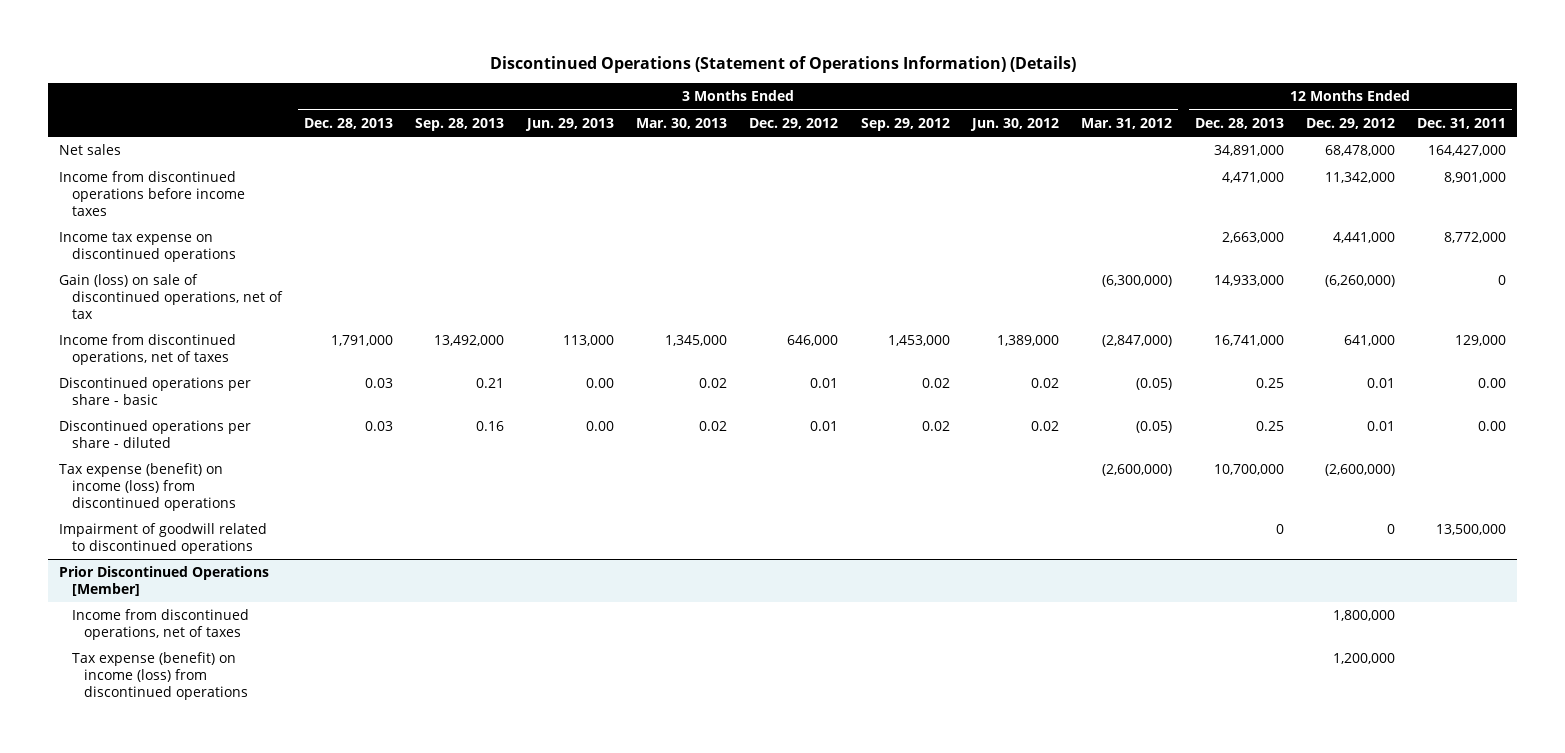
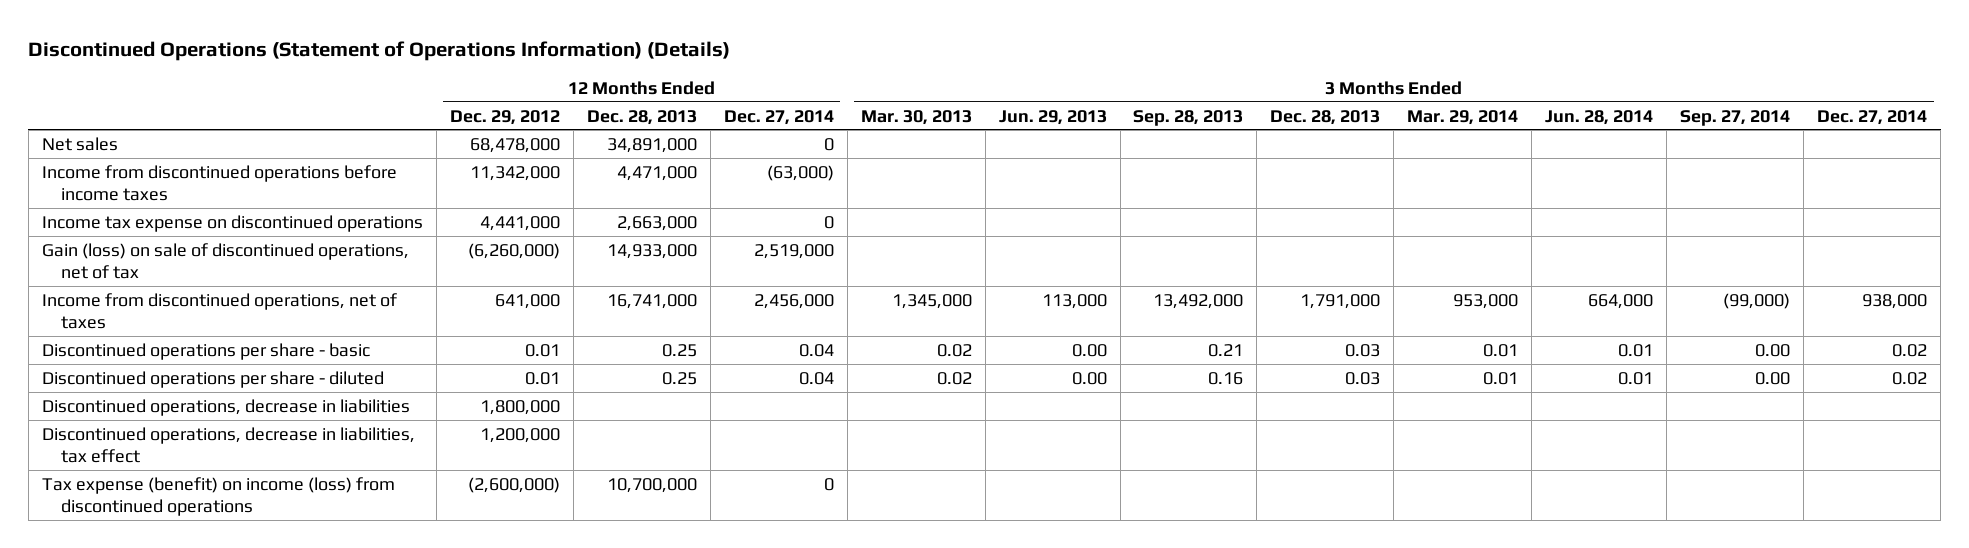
[749,117,839,129] Dec. 29, 2012 -> none
[860,117,950,131] Sep. 29, 2012 -> none
[969,117,1059,131] Jun. 30, 2012 -> none
[1081,117,1173,129] Mar. 31, 2012 -> none
[1417,117,1507,129] Dec. 31, 2011 -> none
none -> [723,109,834,125] Dec. 27, 2014
none -> [1407,109,1519,125] Mar. 29, 2014
none -> [1545,109,1654,125] Jun. 28, 2014
none -> [1680,109,1791,126] Sep. 27, 2014
none -> [1817,109,1928,125] Dec. 27, 2014
none -> [41,398,410,416] Discontinued operations, decrease in liabilities
none -> [41,426,415,463] Discontinued operations, decrease in liabilities, tax effect
[58,523,267,555] Impairment of goodwill related to discontinued operations -> none
[58,566,269,597] Prior Discontinued Operations [Member] -> none
[71,609,249,641] Income from discontinued operations, net of taxes -> none
[71,652,249,700] Tax expense (benefit) on income (loss) from discontinued operations -> none

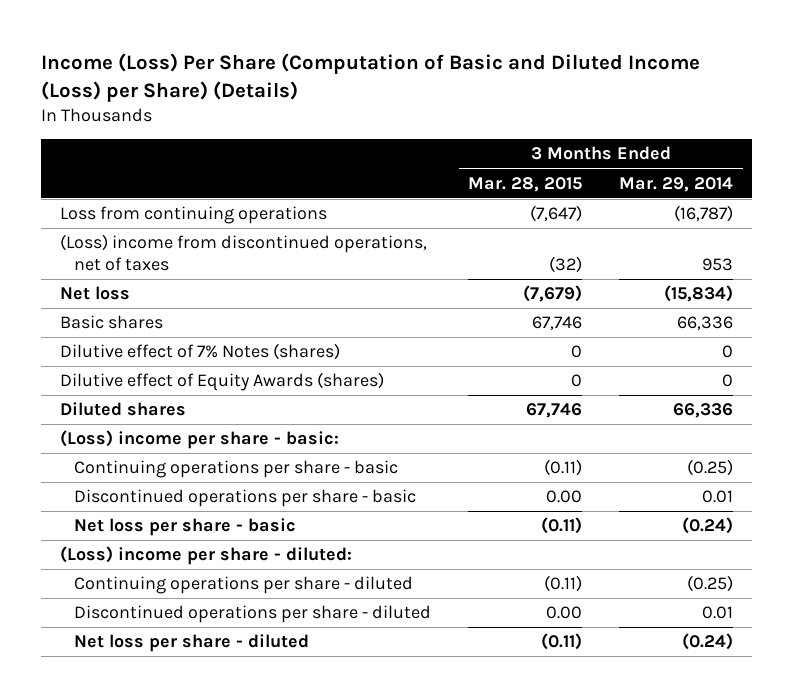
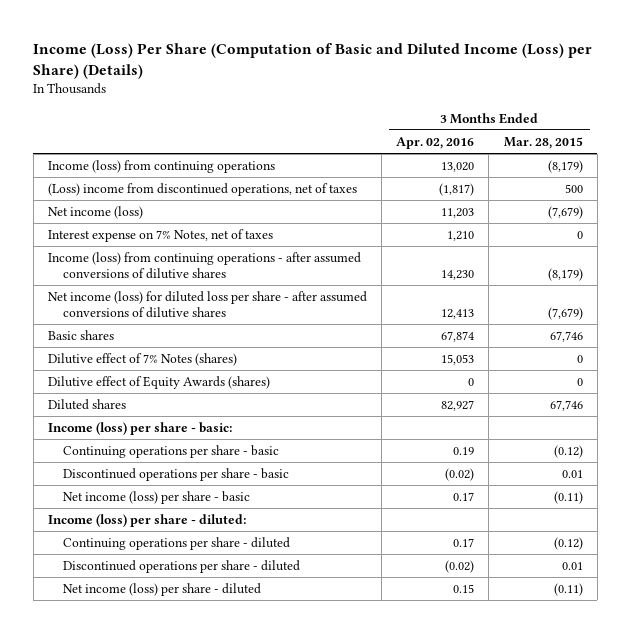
[619,176,734,192] Mar. 29, 2014 -> none
none -> [396,136,475,149] Apr. 02, 2016
[59,206,327,225] Loss from continuing operations -> [47,159,275,173] Income (loss) from continuing operations
[530,205,583,223] (7,647) -> [547,159,583,173] (8,179)
[549,256,583,274] (32) -> [564,183,583,193] 500
[59,286,130,301] Net loss -> [47,205,143,219] Net income (loss)
none -> [47,228,273,242] Interest expense on 7% Notes, net of taxes
none -> [47,251,361,280] Income (loss) from continuing operations - after assumed conversions of dilutive shares
none -> [47,290,367,319] Net income (loss) for diluted loss per share - after assumed conversions of dilutive shares
[59,430,339,450] (Loss) income per share - basic: -> [47,421,232,435] Income (loss) per share - basic:
[544,459,583,477] (0.11) -> [553,444,583,458] (0.12)
[546,490,583,504] 0.00 -> [561,469,583,478] 0.01
[74,518,297,537] Net loss per share - basic -> [63,490,251,504] Net income (loss) per share - basic
[59,546,352,566] (Loss) income per share - diluted: -> [47,513,246,527] Income (loss) per share - diluted:
[544,575,583,593] (0.11) -> [553,536,583,550] (0.12)
[546,606,583,620] 0.00 -> [561,561,583,570] 0.01
[74,634,310,653] Net loss per share - diluted -> [63,582,262,596] Net income (loss) per share - diluted

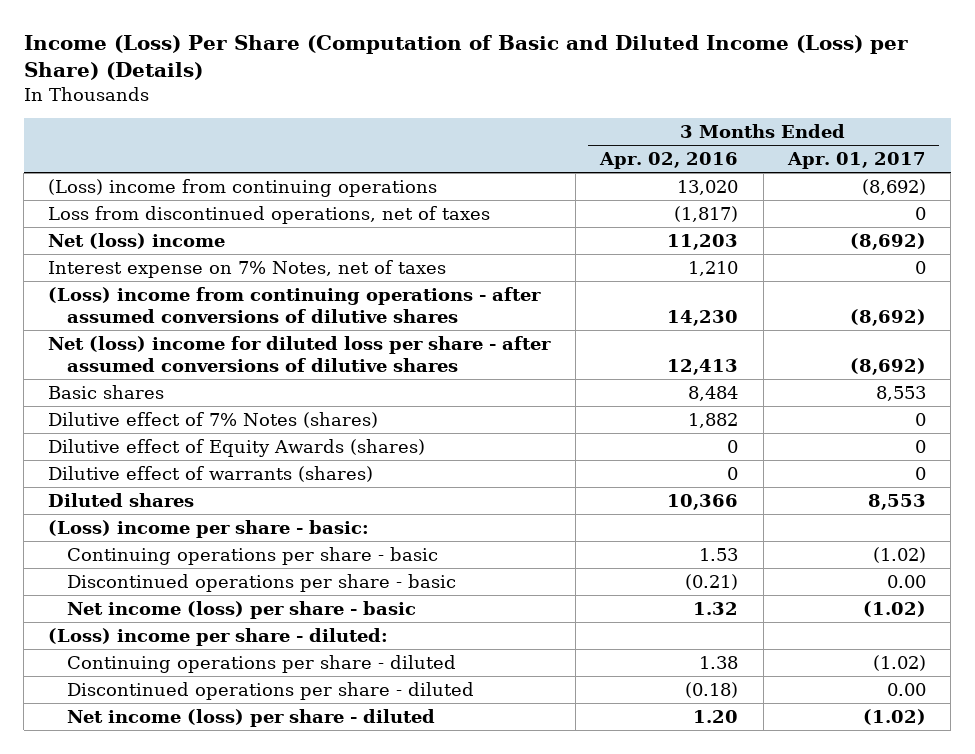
[503,136,583,149] Mar. 28, 2015 -> none
none -> [787,152,927,170] Apr. 01, 2017
[47,159,275,173] Income (loss) from continuing operations -> [48,178,438,197] (Loss) income from continuing operations
[47,182,357,196] (Loss) income from discontinued operations, net of taxes -> [48,205,491,224] Loss from discontinued operations, net of taxes
[47,205,143,219] Net income (loss) -> [48,232,226,249] Net (loss) income
[47,251,361,280] Income (loss) from continuing operations - after assumed conversions of dilutive shares -> [48,286,542,323] (Loss) income from continuing operations - after assumed conversions of dilutive shares
[47,290,367,319] Net income (loss) for diluted loss per share - after assumed conversions of dilutive shares -> [48,335,552,372] Net (loss) income for diluted loss per share - after assumed conversions of dilutive shares
[441,330,475,342] 67,874 -> [688,385,739,401] 8,484
[441,353,475,365] 15,053 -> [688,412,739,428] 1,882
none -> [48,465,374,482] Dilutive effect of warrants (shares)
[441,399,475,411] 82,927 -> [667,493,739,510] 10,366
[47,421,232,435] Income (loss) per share - basic: -> [48,519,370,538] (Loss) income per share - basic:
[453,446,475,455] 0.19 -> [699,547,739,561] 1.53
[445,467,475,481] (0.02) -> [685,573,739,590] (0.21)
[453,491,475,501] 0.17 -> [693,601,739,615] 1.32
[47,513,246,527] Income (loss) per share - diluted: -> [48,627,389,646] (Loss) income per share - diluted:
[453,537,475,547] 0.17 -> [699,655,739,669] 1.38
[445,559,475,573] (0.02) -> [685,681,739,698] (0.18)
[453,583,475,593] 0.15 -> [693,709,739,723] 1.20

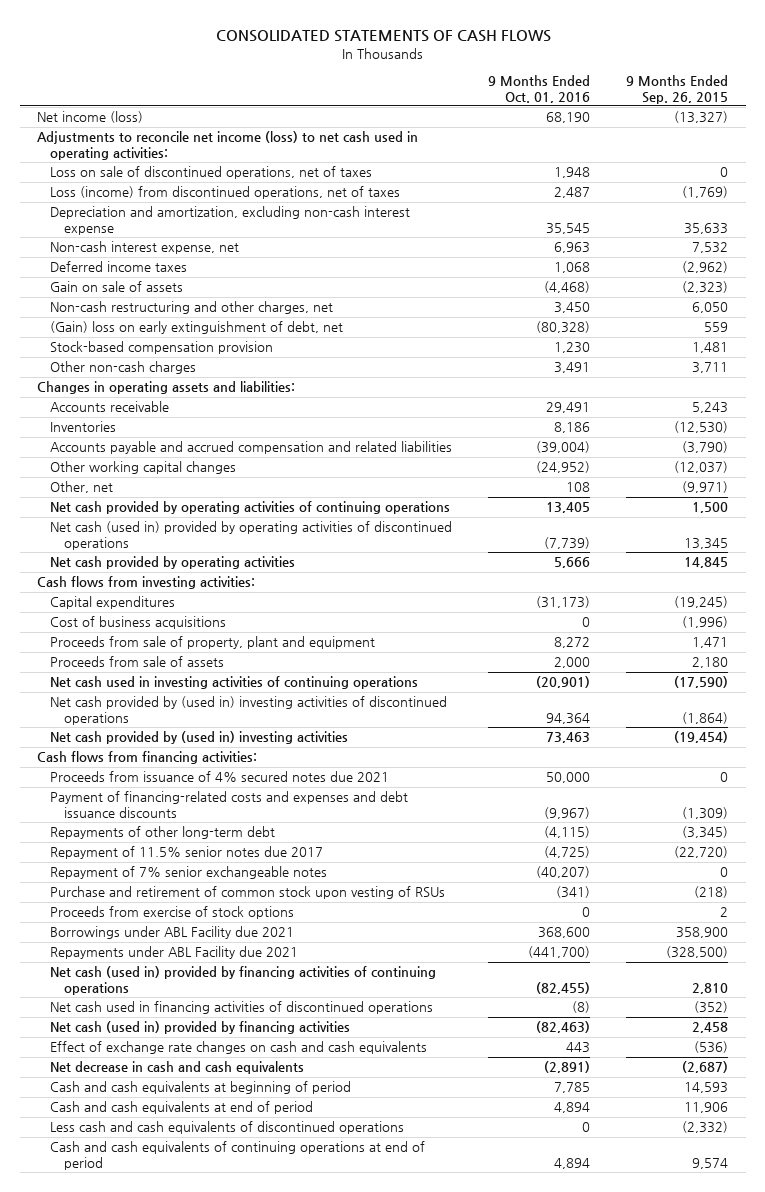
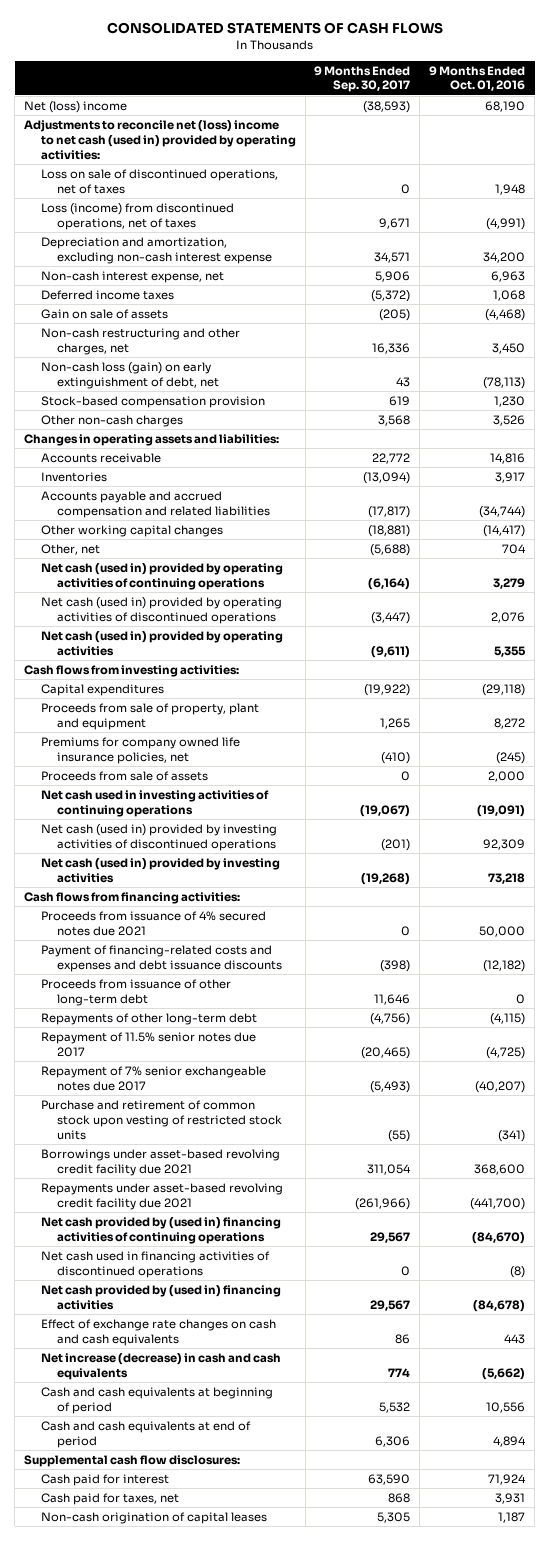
[626,75,729,104] 9 Months Ended Sep. 26, 2015 -> none
none -> [314,65,411,93] 9 Months Ended Sep. 30, 2017
[37,111,144,124] Net income (loss) -> [24,101,128,114] Net (loss) income
[37,131,419,160] Adjustments to reconcile net income (loss) to net cash used in operating activities: -> [24,120,296,160] Adjustments to reconcile net (loss) income to net cash (used in) provided by operating activities:
[554,187,591,199] 2,487 -> [486,217,526,230] (4,991)
[546,222,591,234] 35,545 -> [483,251,526,263] 34,200
[50,321,344,335] (Gain) loss on early extinguishment of debt, net -> [40,362,220,389] Non-cash loss (gain) on early extinguishment of debt, net
[536,321,591,334] (80,328) -> [483,376,526,389] (78,113)
[554,362,591,374] 3,491 -> [493,415,526,427] 3,526
[546,402,591,414] 29,491 -> [490,453,526,465] 14,816
[554,422,591,434] 8,186 -> [495,472,526,484] 3,917
[536,441,591,454] (39,004) -> [479,505,526,518] (34,744)
[536,461,591,474] (24,952) -> [483,525,526,538] (14,417)
[566,482,591,493] 108 -> [502,544,527,555] 704
[50,501,451,515] Net cash provided by operating activities of continuing operations -> [40,563,283,590] Net cash (used in) provided by operating activities of continuing operations
[546,502,591,514] 13,405 -> [493,577,526,589] 3,279
[544,536,591,549] (7,739) -> [491,611,526,623] 2,076
[50,556,296,570] Net cash provided by operating activities -> [40,631,283,656] Net cash (used in) provided by operating activities
[554,557,591,569] 5,666 -> [494,645,527,657] 5,355
[50,616,227,630] Cost of business acquisitions -> none
[536,596,591,609] (31,173) -> [482,684,526,697] (29,118)
none -> [40,737,240,764] Premiums for company owned life insurance policies, net
[536,676,591,689] (20,901) -> [477,804,526,817] (19,091)
[50,696,448,725] Net cash provided by (used in) investing activities of discontinued operations -> [40,824,277,851] Net cash (used in) provided by investing activities of discontinued operations
[546,712,591,724] 94,364 -> [483,838,526,850] 92,309
[50,731,349,745] Net cash provided by (used in) investing activities -> [40,858,280,883] Net cash (used in) provided by investing activities
[546,732,591,744] 73,463 -> [488,872,526,884] 73,218
[544,806,591,819] (9,967) -> [483,959,526,972] (12,182)
none -> [40,979,231,1006] Proceeds from issuance of other long-term debt
[50,906,295,920] Proceeds from exercise of stock options -> none
[50,866,328,880] Repayment of 7% senior exchangeable notes -> [40,1066,266,1091] Repayment of 7% senior exchangeable notes due 2017
[50,886,446,900] Purchase and retirement of common stock upon vesting of RSUs -> [40,1100,283,1140] Purchase and retirement of common stock upon vesting of restricted stock units
[50,926,295,940] Borrowings under ABL Facility due 2021 -> [40,1149,280,1176] Borrowings under asset-based revolving credit facility due 2021
[50,946,299,960] Repayments under ABL Facility due 2021 -> [40,1183,283,1210] Repayments under asset-based revolving credit facility due 2021
[50,966,437,995] Net cash (used in) provided by financing activities of continuing operations -> [40,1217,281,1244] Net cash provided by (used in) financing activities of continuing operations
[536,981,591,994] (82,455) -> [472,1231,526,1244] (84,670)
[50,1021,351,1035] Net cash (used in) provided by financing activities -> [40,1285,281,1310] Net cash provided by (used in) financing activities
[536,1021,591,1034] (82,463) -> [473,1299,526,1312] (84,678)
[50,1061,305,1075] Net decrease in cash and cash equivalents -> [40,1353,281,1380] Net increase (decrease) in cash and cash equivalents
[544,1061,591,1074] (2,891) -> [482,1367,526,1380] (5,662)
[554,1082,591,1094] 7,785 -> [486,1401,526,1413] 10,556
[50,1121,405,1135] Less cash and cash equivalents of discontinued operations -> none
[50,1141,426,1170] Cash and cash equivalents of continuing operations at end of period -> none
none -> [24,1455,241,1468] Supplemental cash flow disclosures:
none -> [40,1474,169,1487] Cash paid for interest
none -> [40,1493,179,1506] Cash paid for taxes, net
none -> [40,1512,267,1525] Non-cash origination of capital leases

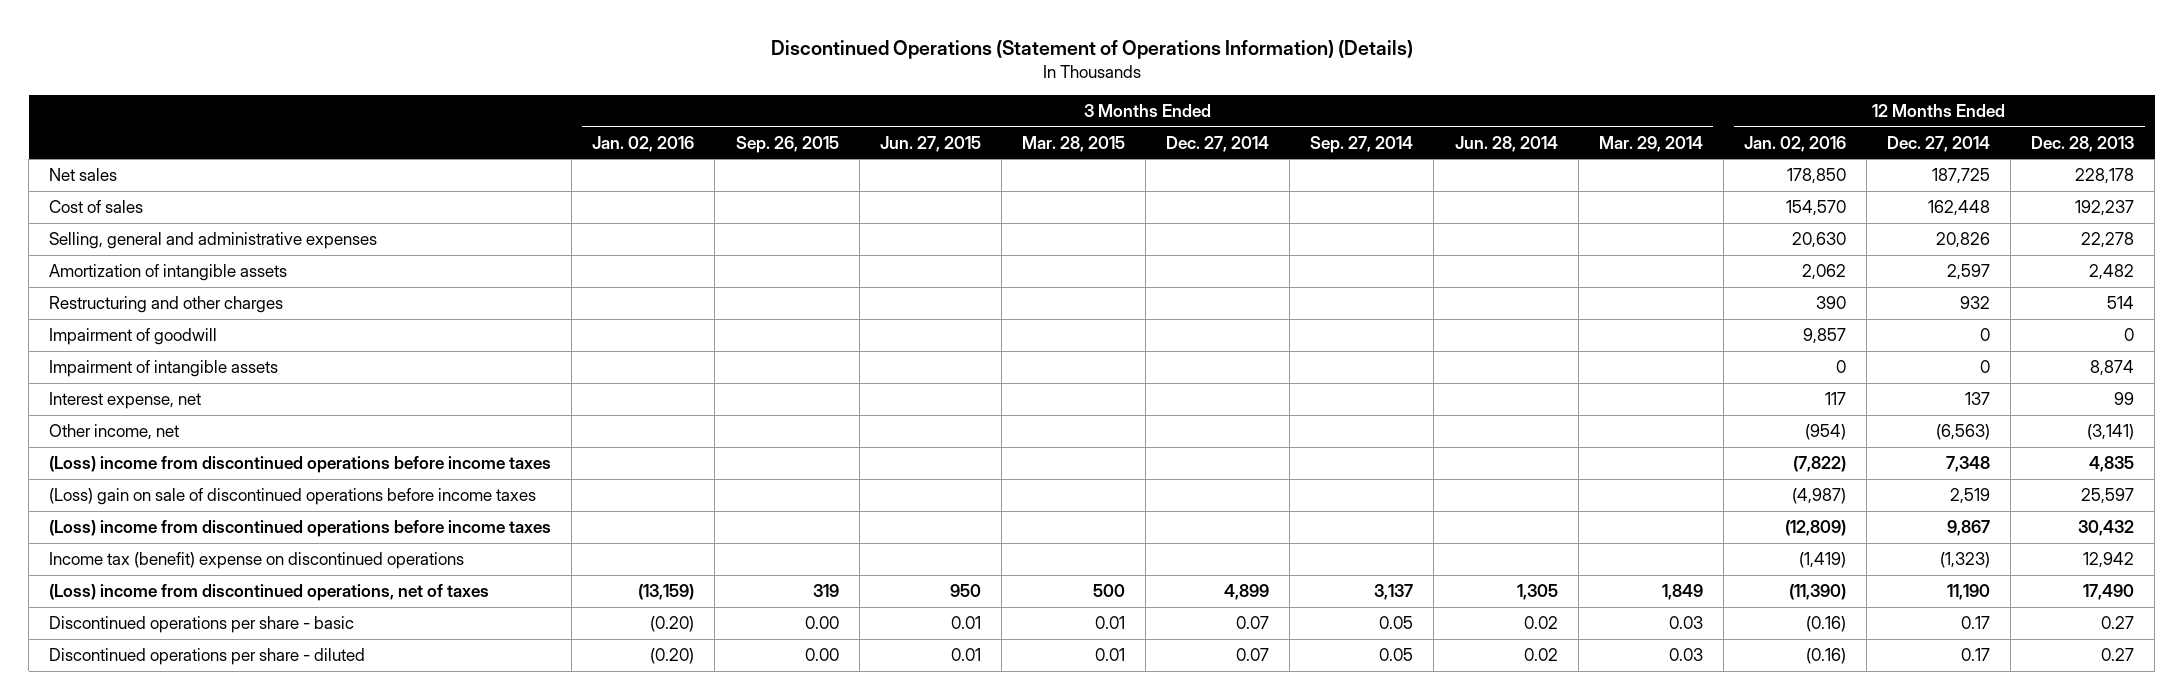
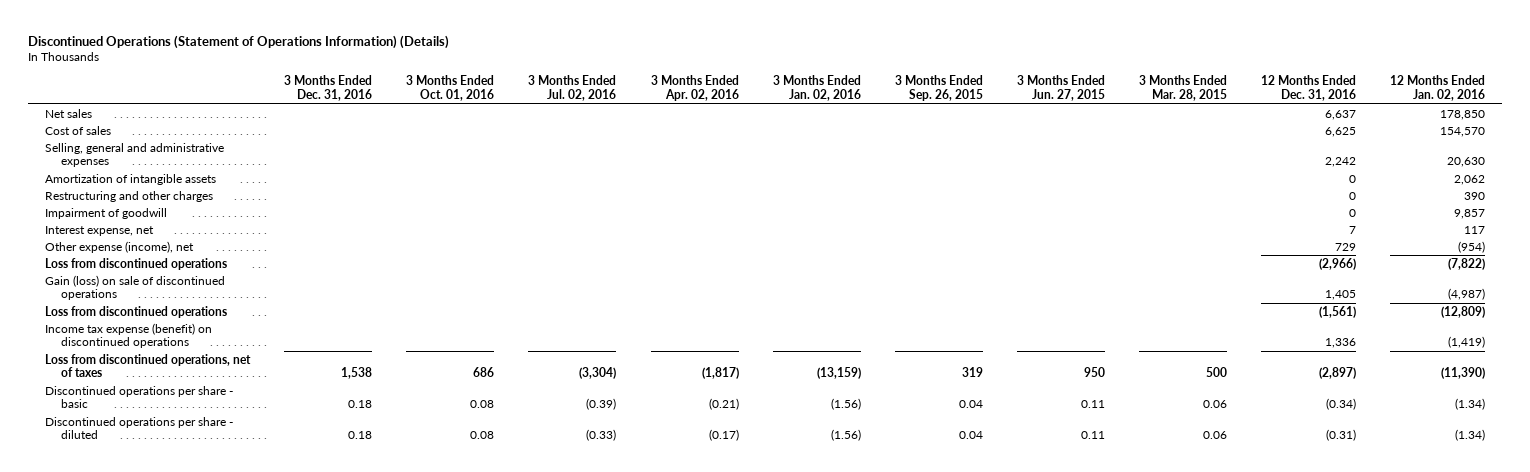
[1166,135,1270,152] Dec. 27, 2014 -> none
[1310,135,1414,153] Sep. 27, 2014 -> none
[1454,135,1558,152] Jun. 28, 2014 -> none
[1598,135,1703,152] Mar. 29, 2014 -> none
[1887,135,1991,152] Dec. 27, 2014 -> none
[2031,135,2135,152] Dec. 28, 2013 -> none
none -> [284,75,373,101] 3 Months Ended Dec. 31, 2016
none -> [406,75,495,101] 3 Months Ended Oct. 01, 2016
none -> [528,75,617,101] 3 Months Ended Jul. 02, 2016
none -> [650,75,739,101] 3 Months Ended Apr. 02, 2016
none -> [1261,75,1357,101] 12 Months Ended Dec. 31, 2016
[49,360,279,378] Impairment of intangible assets -> none
[49,424,180,441] Other income, net -> [45,240,195,253] Other expense (income), net
[49,456,552,474] (Loss) income from discontinued operations before income taxes -> [45,257,228,270] Loss from discontinued operations
[49,488,537,506] (Loss) gain on sale of discontinued operations before income taxes -> [45,274,226,301] Gain (loss) on sale of discontinued operations
[49,520,552,538] (Loss) income from discontinued operations before income taxes -> [45,305,228,318] Loss from discontinued operations
[49,552,465,570] Income tax (benefit) expense on discontinued operations -> [45,322,213,349] Income tax expense (benefit) on discontinued operations
[49,584,490,602] (Loss) income from discontinued operations, net of taxes -> [45,353,252,378] Loss from discontinued operations, net of taxes
[650,616,695,633] (0.20) -> [830,398,861,411] (1.56)
[804,616,839,630] 0.00 -> [958,400,983,409] 0.04
[950,616,981,630] 0.01 -> [1080,400,1105,409] 0.11
[1094,616,1125,630] 0.01 -> [1202,400,1227,409] 0.06
[1805,616,1846,633] (0.16) -> [1455,398,1486,411] (1.34)
[650,648,695,665] (0.20) -> [830,429,861,442] (1.56)
[804,648,839,662] 0.00 -> [958,431,983,440] 0.04
[950,648,981,662] 0.01 -> [1080,431,1105,440] 0.11
[1094,648,1125,662] 0.01 -> [1202,431,1227,440] 0.06
[1805,648,1846,665] (0.16) -> [1455,429,1486,442] (1.34)

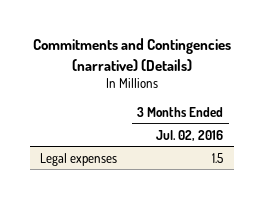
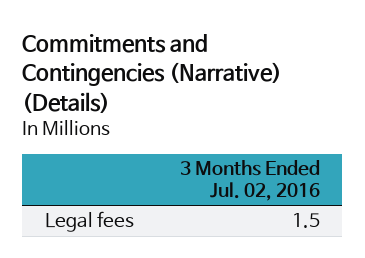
[32,38,231,71] Commitments and Contingencies (narrative) (Details) -> [22,34,283,113] Commitments and Contingencies (Narrative) (Details)
[39,152,117,166] Legal expenses -> [45,211,135,233] Legal fees

